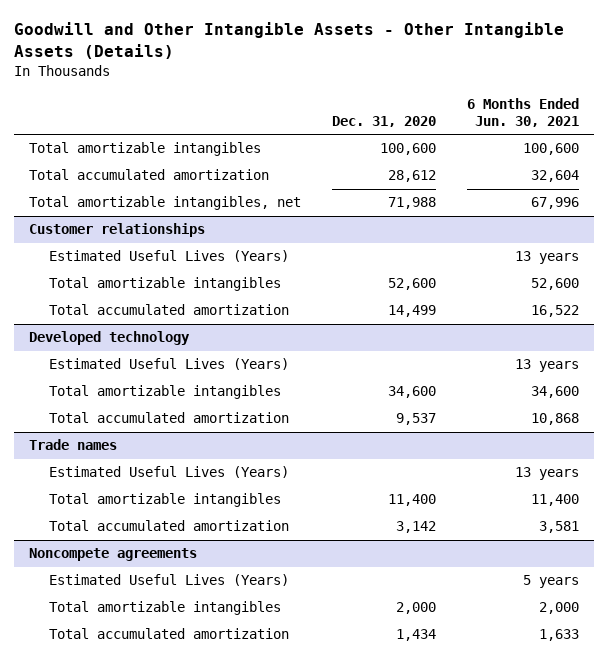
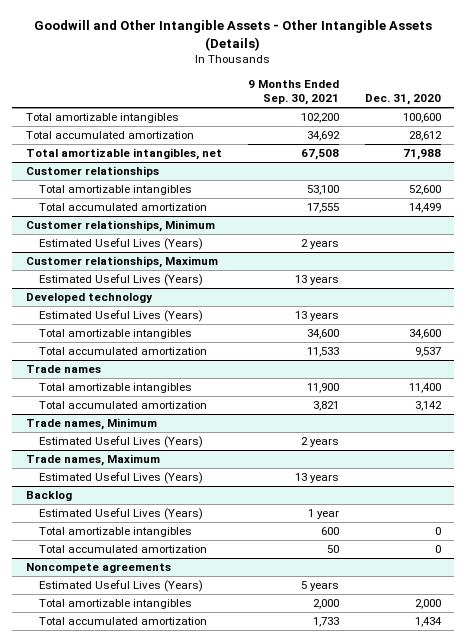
[466,97,579,127] 6 Months Ended Jun. 30, 2021 -> none
none -> [247,79,339,106] 9 Months Ended Sep. 30, 2021
[49,250,290,263] Estimated Useful Lives (Years) -> none
none -> [25,220,215,233] Customer relationships, Minimum
none -> [38,238,203,251] Estimated Useful Lives (Years)
none -> [25,256,218,269] Customer relationships, Maximum
none -> [38,274,203,287] Estimated Useful Lives (Years)
[49,466,290,479] Estimated Useful Lives (Years) -> none
none -> [25,418,157,431] Trade names, Minimum
none -> [38,436,203,449] Estimated Useful Lives (Years)
none -> [25,454,160,467] Trade names, Maximum
none -> [38,472,203,485] Estimated Useful Lives (Years)
none -> [25,491,72,502] Backlog
none -> [38,508,203,521] Estimated Useful Lives (Years)
none -> [38,527,192,538] Total amortizable intangibles
none -> [38,545,207,554] Total accumulated amortization

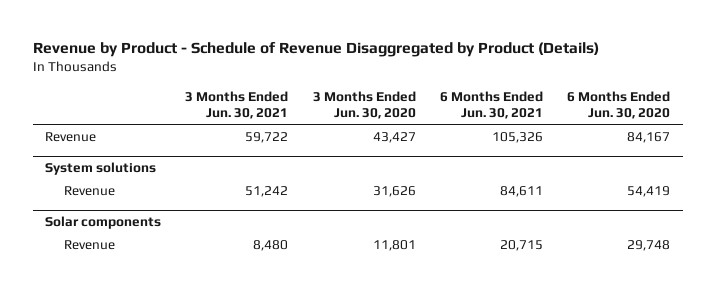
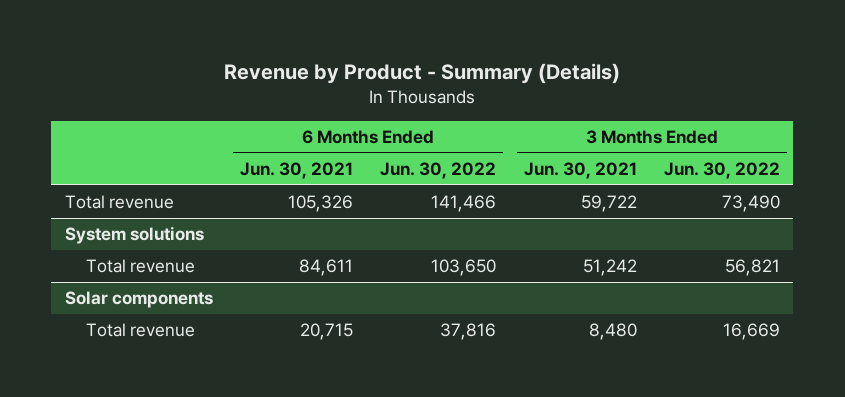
[32,42,599,58] Revenue by Product - Schedule of Revenue Disaggregated by Product (Details) -> [224,62,621,84] Revenue by Product - Summary (Details)
[312,90,416,119] 3 Months Ended Jun. 30, 2020 -> none
[567,90,671,119] 6 Months Ended Jun. 30, 2020 -> none
none -> [380,162,497,180] Jun. 30, 2022
none -> [663,162,780,180] Jun. 30, 2022
[44,131,96,142] Revenue -> [65,195,175,210] Total revenue
[64,185,116,196] Revenue -> [86,259,196,274] Total revenue
[64,239,116,250] Revenue -> [86,323,196,338] Total revenue

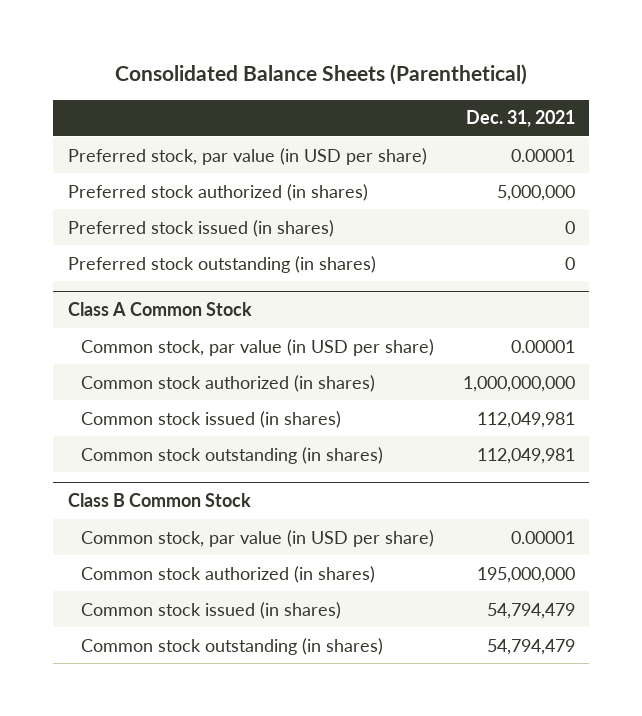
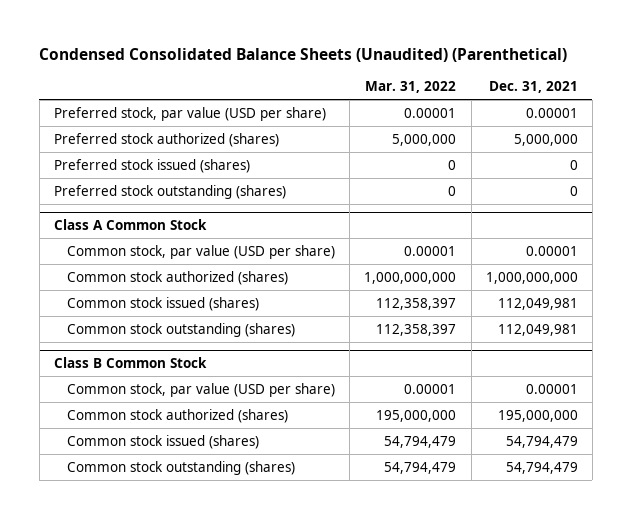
[115,64,528,86] Consolidated Balance Sheets (Parenthetical) -> [39,48,568,63] Condensed Consolidated Balance Sheets (Unaudited) (Parenthetical)
none -> [365,81,457,94] Mar. 31, 2022
[67,147,427,165] Preferred stock, par value (in USD per share) -> [53,106,326,121] Preferred stock, par value (USD per share)
[67,183,368,201] Preferred stock authorized (in shares) -> [53,132,279,147] Preferred stock authorized (shares)
[67,219,334,237] Preferred stock issued (in shares) -> [53,158,250,173] Preferred stock issued (shares)
[67,255,376,273] Preferred stock outstanding (in shares) -> [53,184,286,199] Preferred stock outstanding (shares)
[81,338,435,356] Common stock, par value (in USD per share) -> [67,244,336,259] Common stock, par value (USD per share)
[81,374,376,392] Common stock authorized (in shares) -> [67,270,289,285] Common stock authorized (shares)
[81,410,342,428] Common stock issued (in shares) -> [67,296,260,311] Common stock issued (shares)
[81,446,384,464] Common stock outstanding (in shares) -> [67,322,296,337] Common stock outstanding (shares)
[81,529,435,547] Common stock, par value (in USD per share) -> [67,382,336,397] Common stock, par value (USD per share)
[81,565,376,583] Common stock authorized (in shares) -> [67,408,289,423] Common stock authorized (shares)
[81,601,342,619] Common stock issued (in shares) -> [67,434,260,449] Common stock issued (shares)
[81,637,384,655] Common stock outstanding (in shares) -> [67,460,296,475] Common stock outstanding (shares)

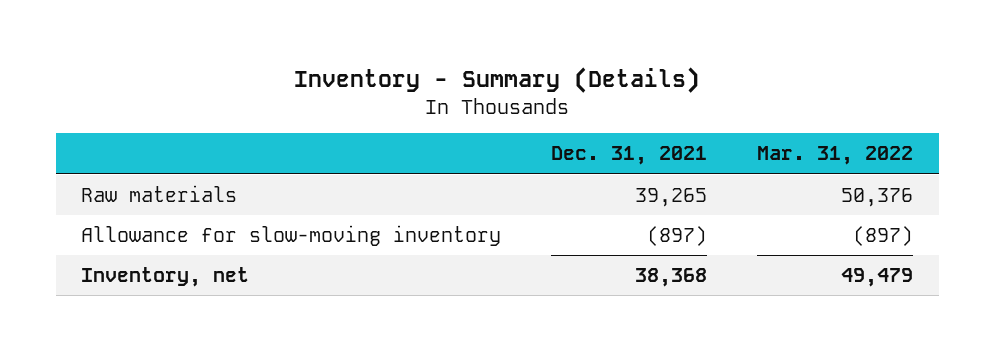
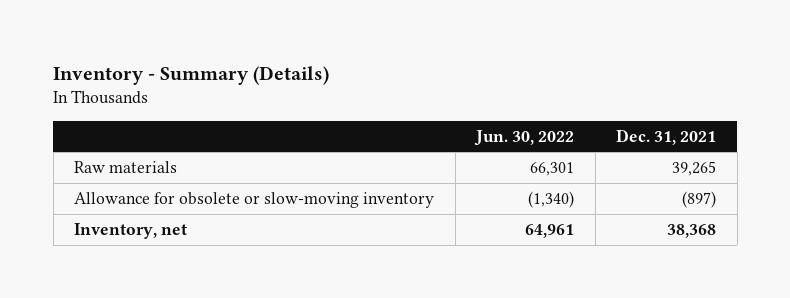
[757,146,914,166] Mar. 31, 2022 -> none
none -> [474,129,575,146] Jun. 30, 2022
[81,225,502,247] Allowance for slow-moving inventory -> [74,191,435,208] Allowance for obsolete or slow-moving inventory

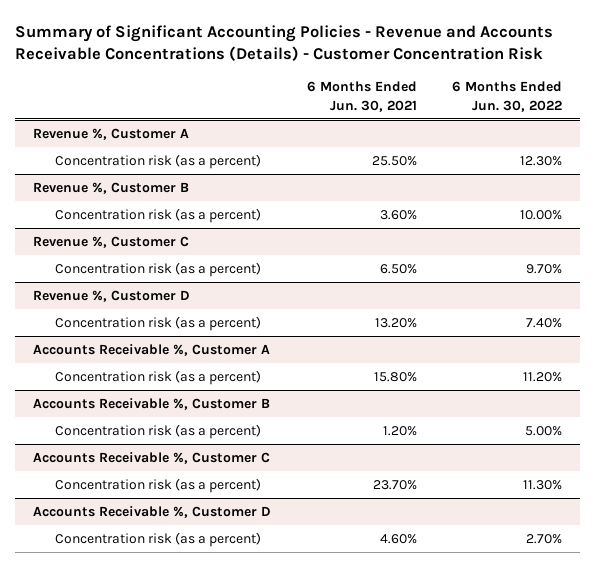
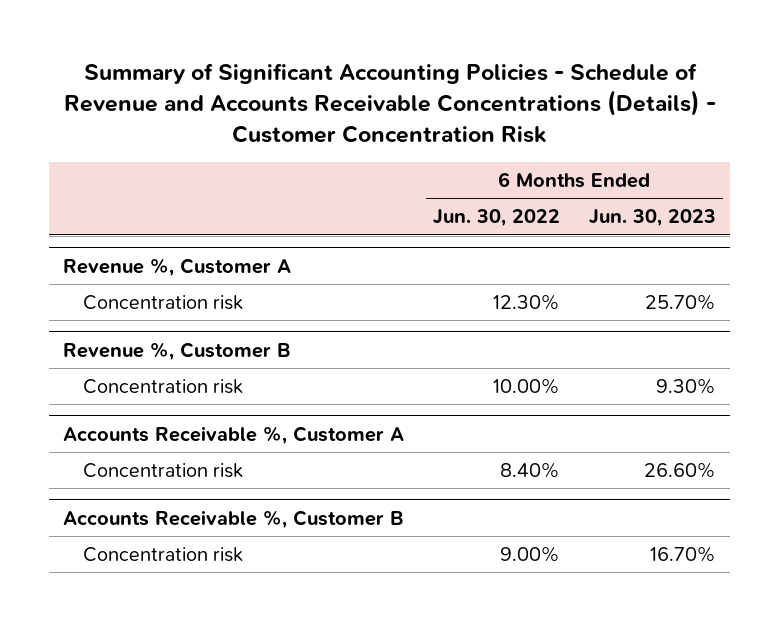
[14,24,553,61] Summary of Significant Accounting Policies - Revenue and Accounts Receivable Concentrations (Details) - Customer Concentration Risk -> [63,62,716,144] Summary of Significant Accounting Policies - Schedule of Revenue and Accounts Receivable Concentrations (Details) - Customer Concentration Risk
[306,81,417,112] 6 Months Ended Jun. 30, 2021 -> none
none -> [588,209,716,228] Jun. 30, 2023
[54,154,261,170] Concentration risk (as a percent) -> [82,294,243,310] Concentration risk
[32,236,189,249] Revenue %, Customer C -> none
[54,262,261,278] Concentration risk (as a percent) -> none
[32,290,190,303] Revenue %, Customer D -> none
[54,316,261,332] Concentration risk (as a percent) -> none
[54,208,261,224] Concentration risk (as a percent) -> [82,378,243,394] Concentration risk
[54,370,261,386] Concentration risk (as a percent) -> [82,462,243,478] Concentration risk
[523,372,563,383] 11.20% -> [500,461,561,478] 8.40%
[32,452,270,465] Accounts Receivable %, Customer C -> none
[54,478,261,494] Concentration risk (as a percent) -> none
[32,506,271,519] Accounts Receivable %, Customer D -> none
[54,532,261,548] Concentration risk (as a percent) -> none
[54,424,261,440] Concentration risk (as a percent) -> [82,546,243,562] Concentration risk
[525,426,563,437] 5.00% -> [500,545,561,562] 9.00%

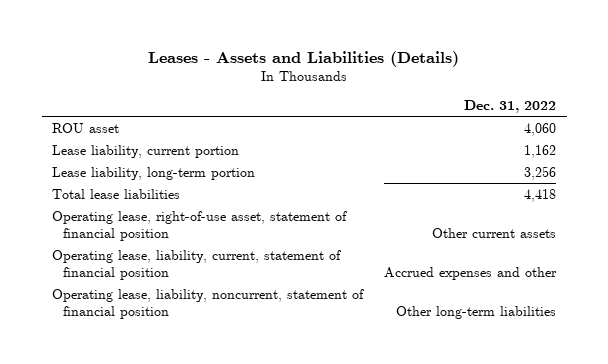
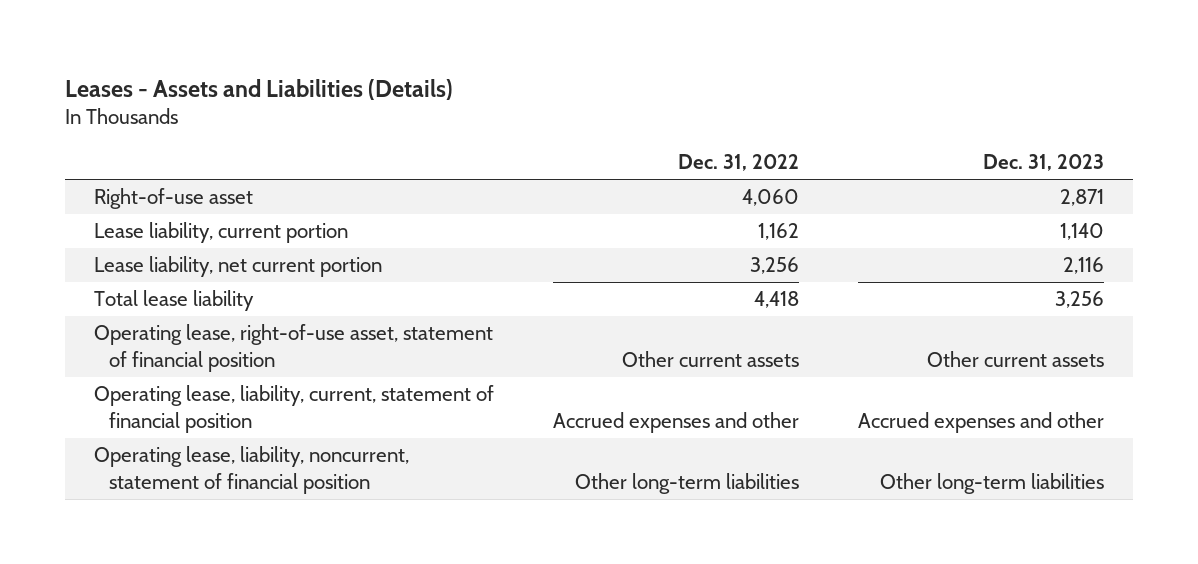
none -> [982,154,1104,172] Dec. 31, 2023
[52,122,120,133] ROU asset -> [93,188,253,210] Right-of-use asset
[52,166,256,180] Lease liability, long-term portion -> [93,256,382,278] Lease liability, net current portion
[52,188,181,199] Total lease liabilities -> [93,290,254,312] Total lease liability

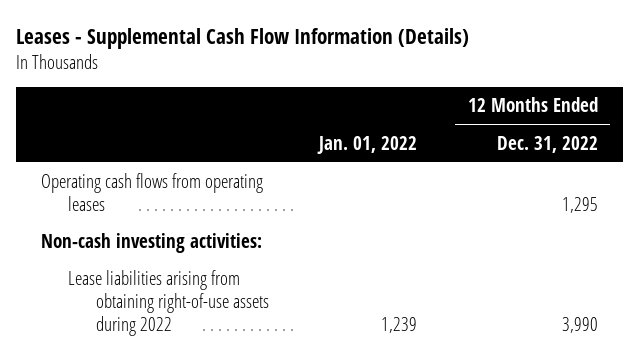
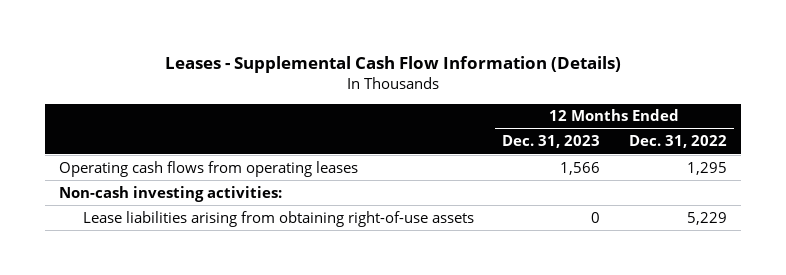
[317,135,418,154] Jan. 01, 2022 -> none
none -> [502,135,601,149] Dec. 31, 2023
[68,270,269,337] Lease liabilities arising from obtaining right-of-use assets during 2022 -> [82,210,474,227] Lease liabilities arising from obtaining right-of-use assets
[561,317,598,334] 3,990 -> [686,211,727,225] 5,229

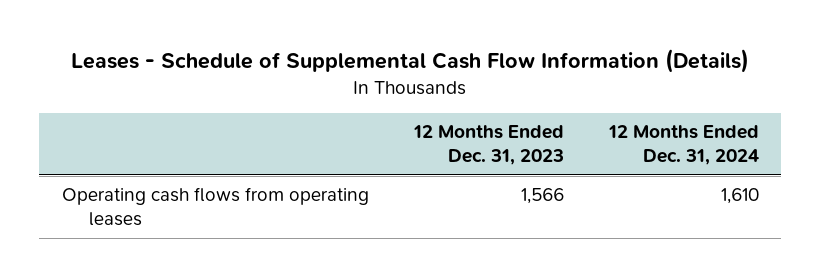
[165,55,622,73] Leases - Supplemental Cash Flow Information (Details) -> [71,49,750,74] Leases - Schedule of Supplemental Cash Flow Information (Details)
[628,135,727,149] Dec. 31, 2022 -> none
none -> [607,125,759,166] 12 Months Ended Dec. 31, 2024
[59,185,283,202] Non-cash investing activities: -> none
[82,210,474,227] Lease liabilities arising from obtaining right-of-use assets -> none

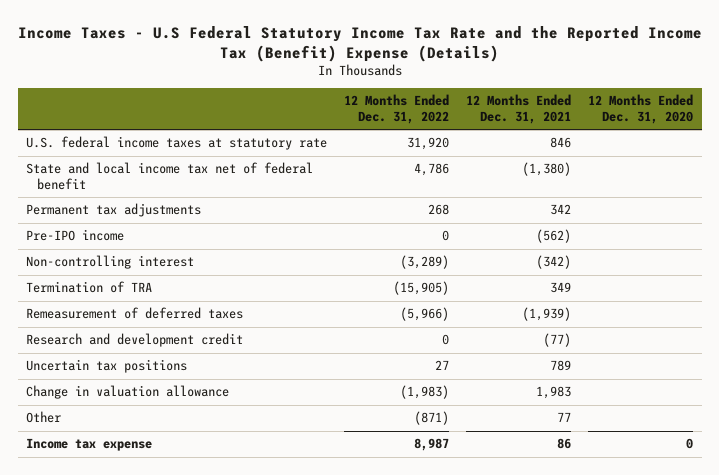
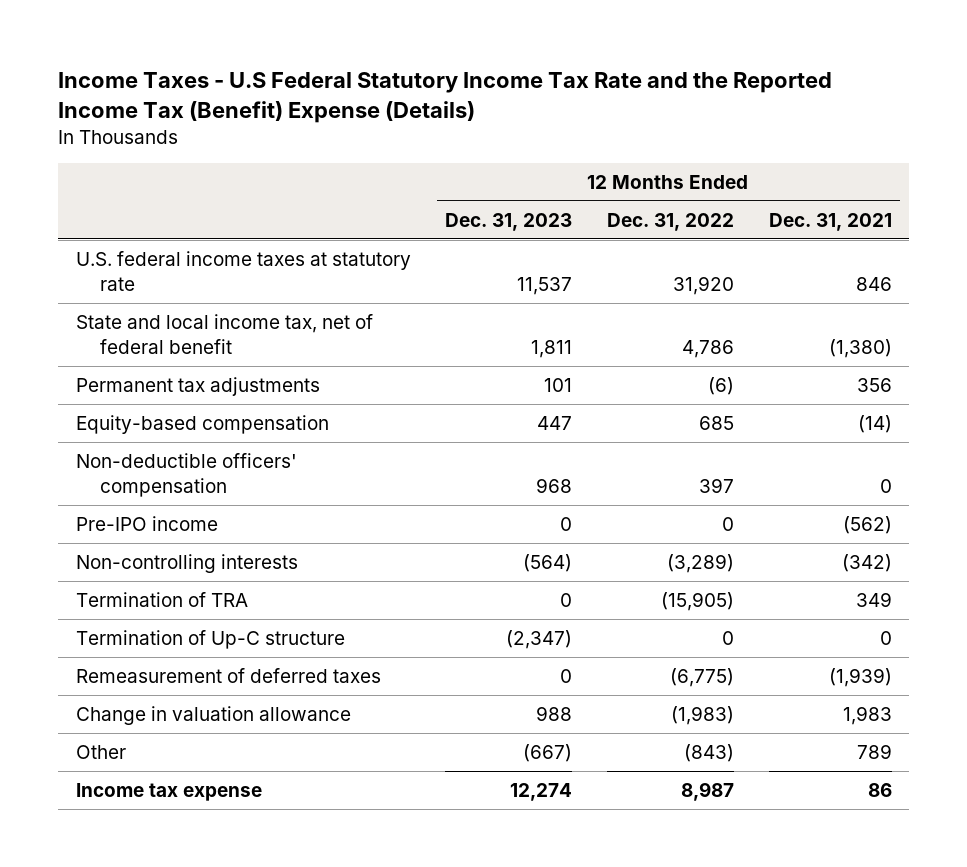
[588,94,694,124] 12 Months Ended Dec. 31, 2020 -> none
none -> [445,212,573,231] Dec. 31, 2023
[26,162,314,190] State and local income tax net of federal benefit -> [75,313,373,354] State and local income tax, net of federal benefit
[428,204,450,216] 268 -> [707,376,734,395] (6)
[550,204,572,216] 342 -> [856,377,892,392] 356
none -> [75,414,329,434] Equity-based compensation
none -> [75,452,297,497] Non-deductible officers' compensation
[26,255,195,270] Non-controlling interest -> [75,553,298,573] Non-controlling interests
[26,333,244,348] Research and development credit -> none
[26,359,188,374] Uncertain tax positions -> none
none -> [75,629,345,649] Termination of Up-C structure
[400,307,450,322] (5,966) -> [669,667,734,687] (6,775)
[414,411,450,426] (871) -> [683,743,734,762] (843)
[557,412,572,423] 77 -> [856,743,892,759] 789

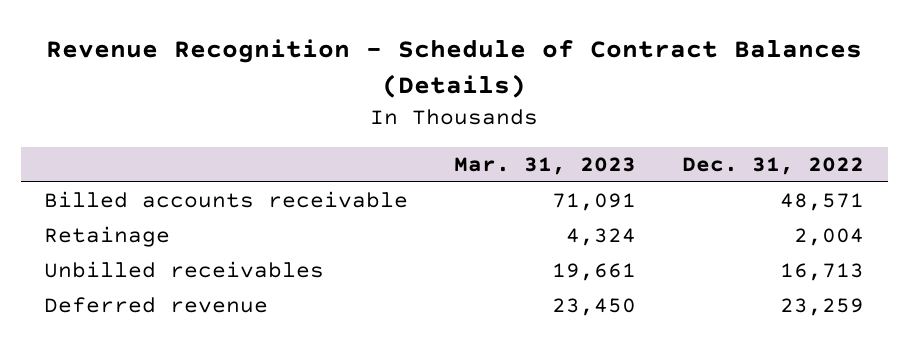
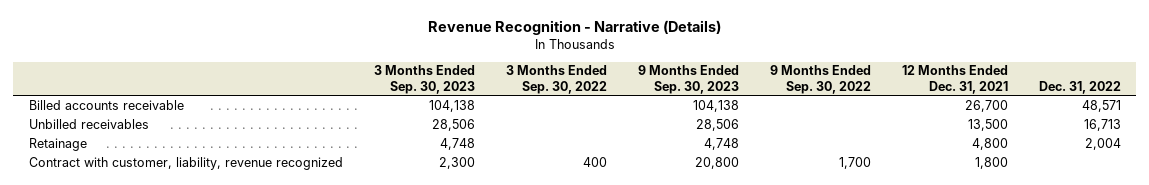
[46,38,863,98] Revenue Recognition - Schedule of Contract Balances (Details) -> [427,20,721,36] Revenue Recognition - Narrative (Details)
[454,157,637,176] Mar. 31, 2023 -> none
none -> [373,65,475,94] 3 Months Ended Sep. 30, 2023
none -> [505,65,607,94] 3 Months Ended Sep. 30, 2022
none -> [637,65,739,94] 9 Months Ended Sep. 30, 2023
none -> [769,65,871,94] 9 Months Ended Sep. 30, 2022
none -> [901,65,1008,94] 12 Months Ended Dec. 31, 2021
[43,297,268,314] Deferred revenue -> none
[43,226,170,248] Retainage -> [28,137,87,151] Retainage
none -> [28,156,343,170] Contract with customer, liability, revenue recognized

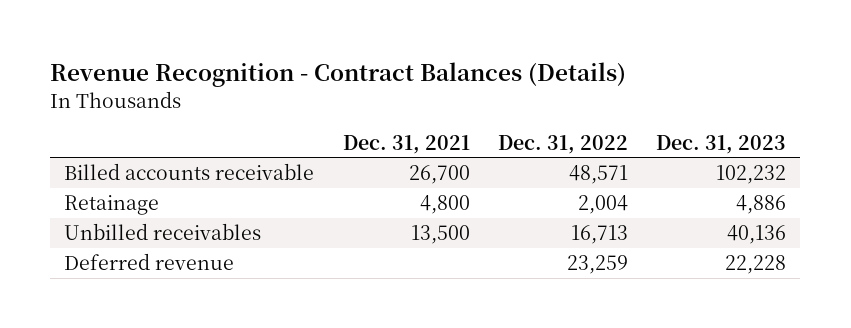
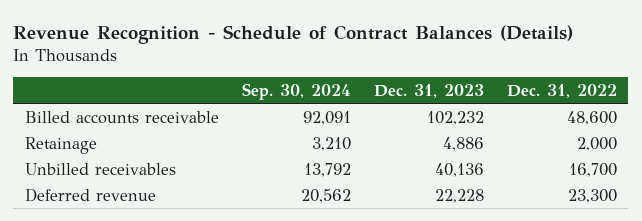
[50,61,627,87] Revenue Recognition - Contract Balances (Details) -> [13,24,574,44] Revenue Recognition - Schedule of Contract Balances (Details)
[342,134,470,154] Dec. 31, 2021 -> none
none -> [241,82,351,100] Sep. 30, 2024
[569,165,629,185] 48,571 -> [566,110,617,125] 48,600
[578,195,629,215] 2,004 -> [576,136,617,151] 2,000
[571,225,629,245] 16,713 -> [568,162,617,177] 16,700
[567,255,629,275] 23,259 -> [567,188,617,203] 23,300

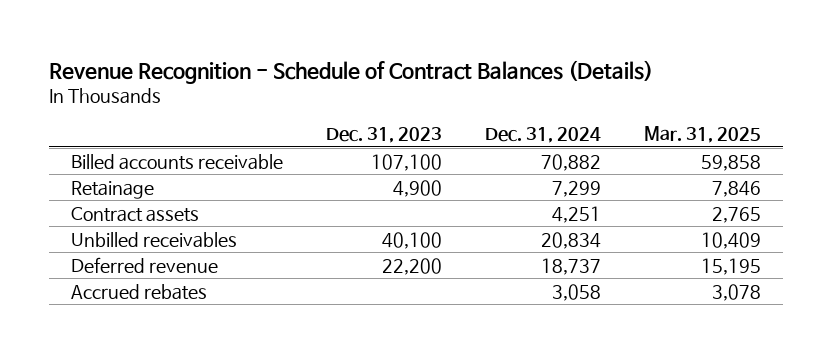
[241,82,351,100] Sep. 30, 2024 -> none
[506,83,617,98] Dec. 31, 2022 -> none
none -> [485,127,602,144] Dec. 31, 2024
none -> [644,126,762,144] Mar. 31, 2025
[426,110,484,125] 102,232 -> [371,153,443,171] 107,100
[442,136,484,151] 4,886 -> [393,179,443,197] 4,900
none -> [71,206,200,222] Contract assets
[434,162,484,177] 40,136 -> [382,231,443,249] 40,100
[434,188,484,203] 22,228 -> [382,257,443,275] 22,200
none -> [71,283,208,300] Accrued rebates

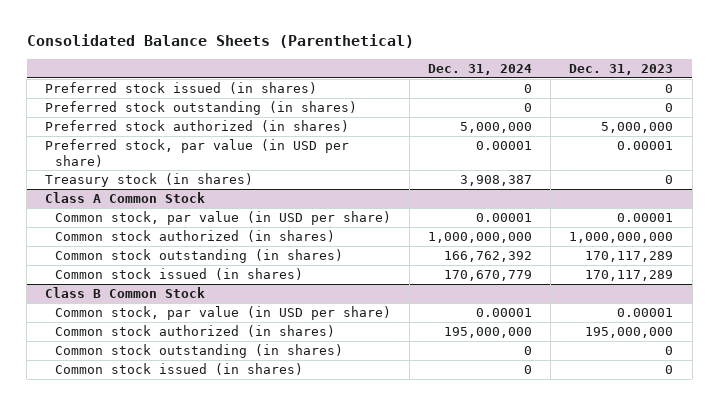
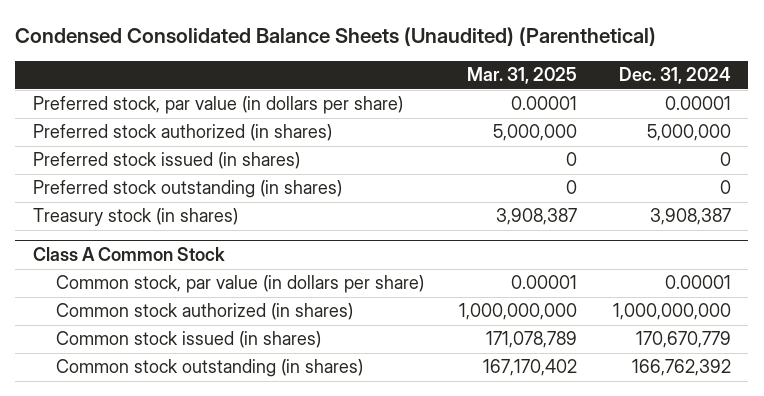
[26,34,414,49] Consolidated Balance Sheets (Parenthetical) -> [15,26,657,46] Condensed Consolidated Balance Sheets (Unaudited) (Parenthetical)
[569,63,674,75] Dec. 31, 2023 -> none
none -> [467,67,578,85] Mar. 31, 2025
none -> [32,96,403,115] Preferred stock, par value (in dollars per share)
[45,120,350,133] Preferred stock authorized (in shares) -> [32,124,332,142] Preferred stock authorized (in shares)
[45,139,350,167] Preferred stock, par value (in USD per share) -> none
[54,211,391,226] Common stock, par value (in USD per share) -> [55,275,424,294] Common stock, par value (in dollars per share)
[45,287,206,299] Class B Common Stock -> none
[54,306,391,321] Common stock, par value (in USD per share) -> none
[54,325,335,338] Common stock authorized (in shares) -> none
[54,344,343,359] Common stock outstanding (in shares) -> none
[54,363,303,376] Common stock issued (in shares) -> none
[54,249,343,264] Common stock outstanding (in shares) -> [55,359,363,378] Common stock outstanding (in shares)

